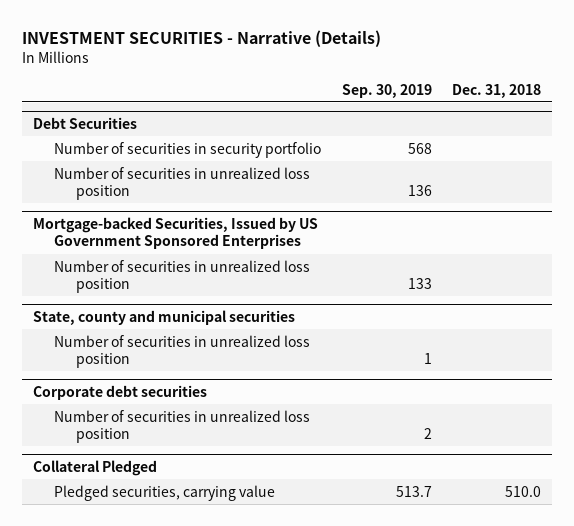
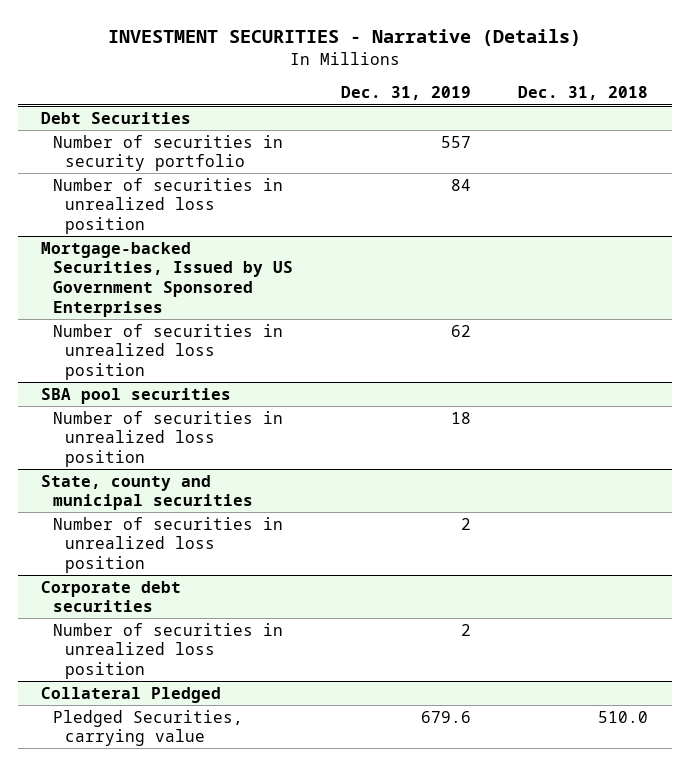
[341,83,432,98] Sep. 30, 2019 -> none
none -> [340,86,471,101] Dec. 31, 2019
none -> [41,387,232,404] SBA pool securities
none -> [53,410,284,468] Number of securities in unrealized loss position
[54,484,276,501] Pledged securities, carrying value -> [53,709,244,747] Pledged Securities, carrying value

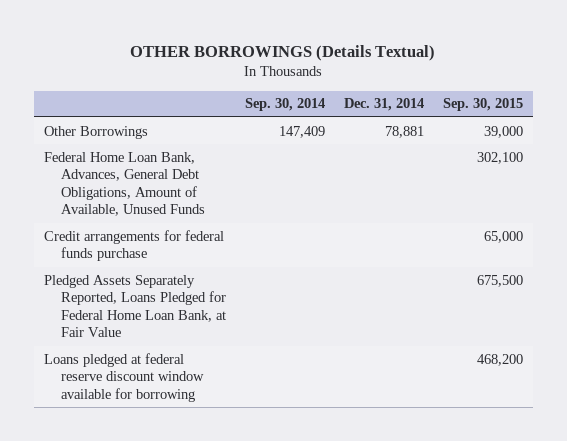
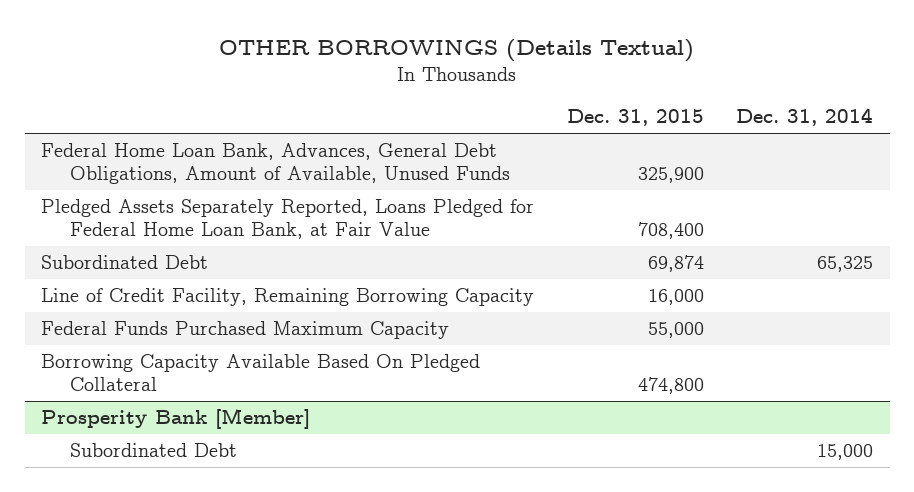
[245,98,326,112] Sep. 30, 2014 -> none
[443,98,524,112] Sep. 30, 2015 -> none
none -> [566,109,704,127] Dec. 31, 2015
[43,125,148,139] Other Borrowings -> none
[43,229,224,262] Credit arrangements for federal funds purchase -> none
none -> [41,255,209,270] Subordinated Debt
none -> [41,288,535,307] Line of Credit Facility, Remaining Borrowing Capacity
none -> [41,321,450,340] Federal Funds Purchased Maximum Capacity
[43,352,205,402] Loans pledged at federal reserve discount window available for borrowing -> [41,354,481,392] Borrowing Capacity Available Based On Pledged Collateral
none -> [41,408,311,430] Prosperity Bank [Member]
none -> [69,443,237,458] Subordinated Debt

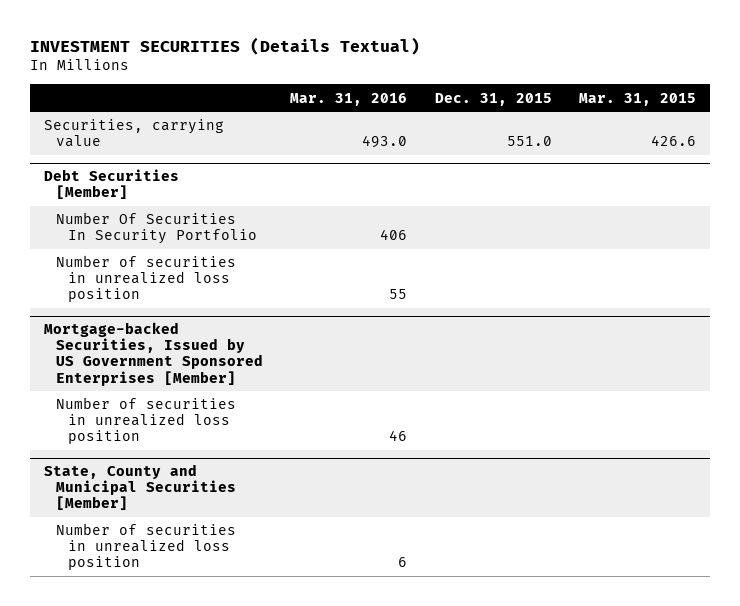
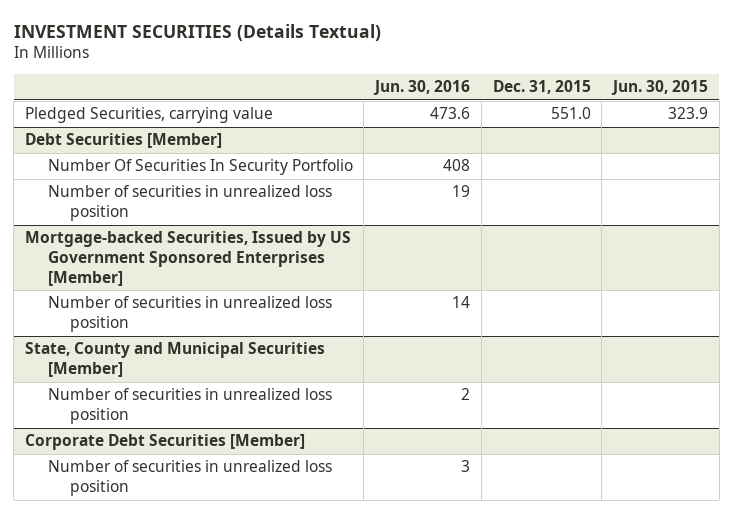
[290,92,408,106] Mar. 31, 2016 -> none
[579,92,697,106] Mar. 31, 2015 -> none
none -> [373,80,471,96] Jun. 30, 2016
none -> [610,80,708,96] Jun. 30, 2015
[43,119,224,148] Securities, carrying value -> [24,107,273,124] Pledged Securities, carrying value
none -> [24,434,305,451] Corporate Debt Securities [Member]
none -> [47,460,332,497] Number of securities in unrealized loss position

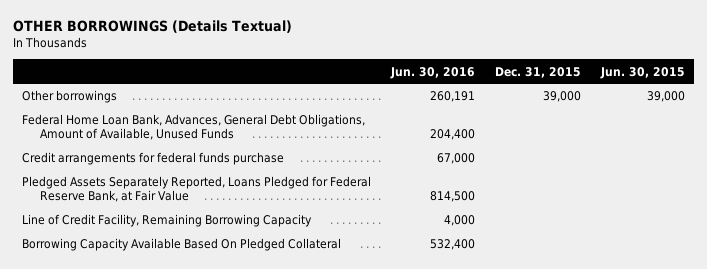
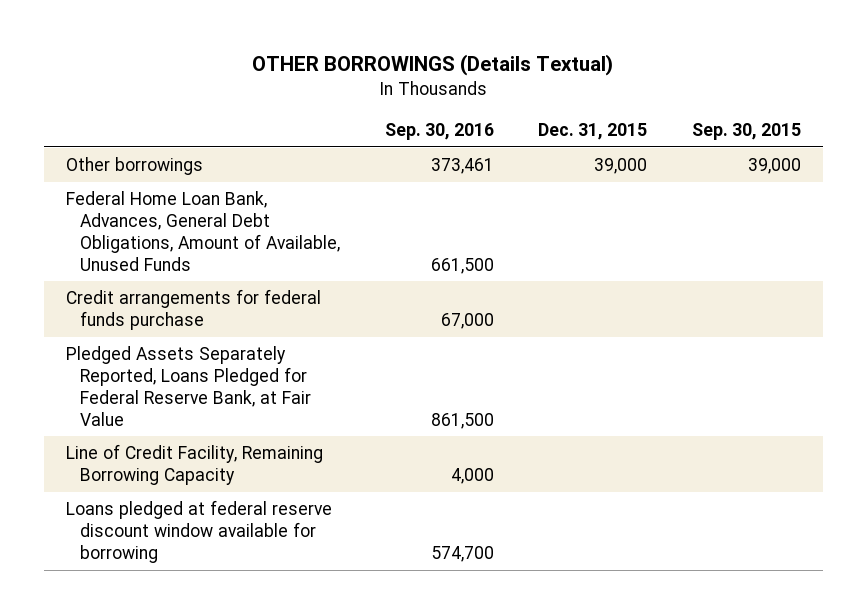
[390,66,476,79] Jun. 30, 2016 -> none
[599,66,685,79] Jun. 30, 2015 -> none
none -> [384,123,494,141] Sep. 30, 2016
none -> [691,123,801,141] Sep. 30, 2015
[22,238,342,252] Borrowing Capacity Available Based On Pledged Collateral -> [66,500,333,563] Loans pledged at federal reserve discount window available for borrowing

